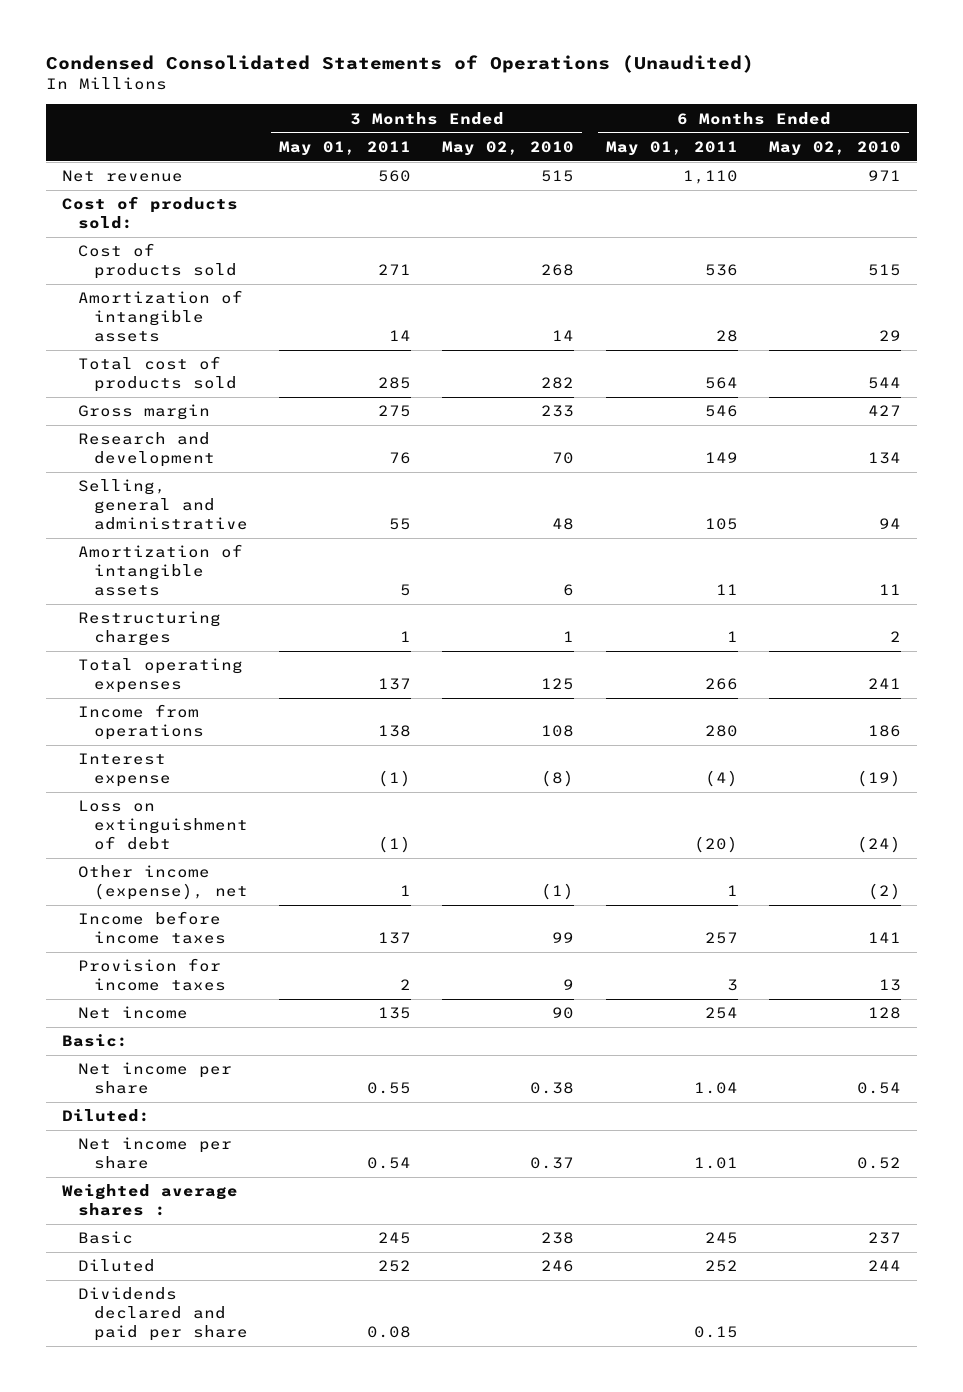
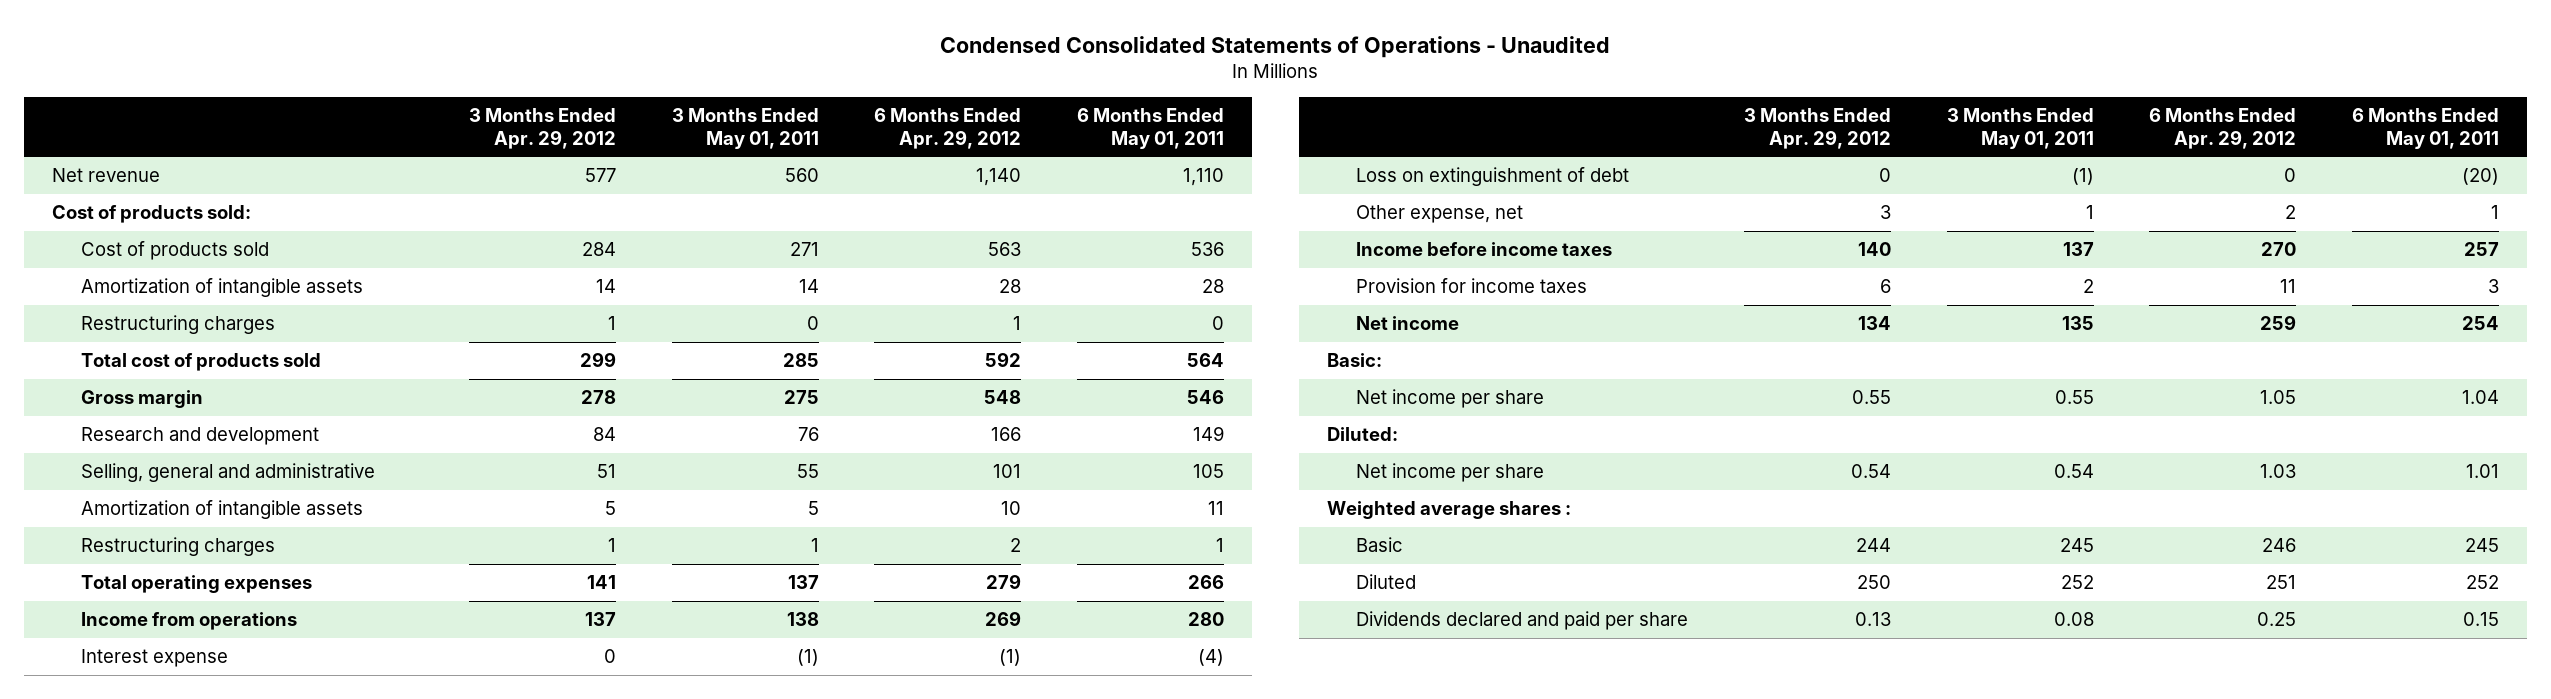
[45,55,754,74] Condensed Consolidated Statements of Operations (Unaudited) -> [940,35,1611,58] Condensed Consolidated Statements of Operations - Unaudited
[442,140,575,156] May 02, 2010 -> none
[769,140,902,156] May 02, 2010 -> none
none -> [468,108,616,149] 3 Months Ended Apr. 29, 2012
none -> [874,108,1022,149] 6 Months Ended Apr. 29, 2012
none -> [81,315,276,335] Restructuring charges
[77,865,248,901] Other income (expense), net -> [1356,205,1524,224] Other expense, net

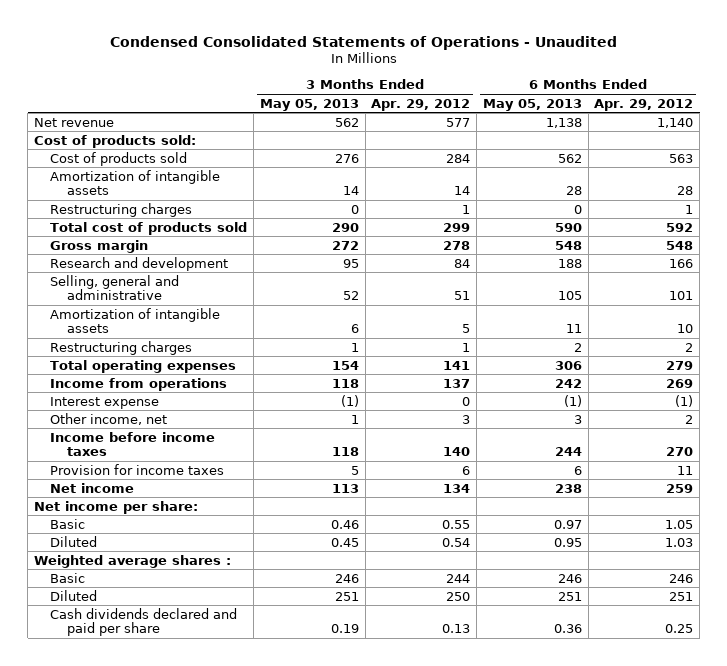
[671,108,819,149] 3 Months Ended May 01, 2011 -> none
[1077,108,1225,149] 6 Months Ended May 01, 2011 -> none
none -> [259,98,359,111] May 05, 2013
none -> [482,98,582,111] May 05, 2013
[1356,167,1630,187] Loss on extinguishment of debt -> none
[1356,205,1524,224] Other expense, net -> [50,412,168,425] Other income, net
[1326,353,1382,368] Basic: -> none
[1326,427,1398,442] Diluted: -> none
none -> [33,500,198,514] Net income per share:
[1356,389,1545,409] Net income per share -> [50,518,86,529] Basic
[1356,463,1545,483] Net income per share -> [50,535,98,547] Diluted
[1356,611,1689,631] Dividends declared and paid per share -> [50,607,238,636] Cash dividends declared and paid per share

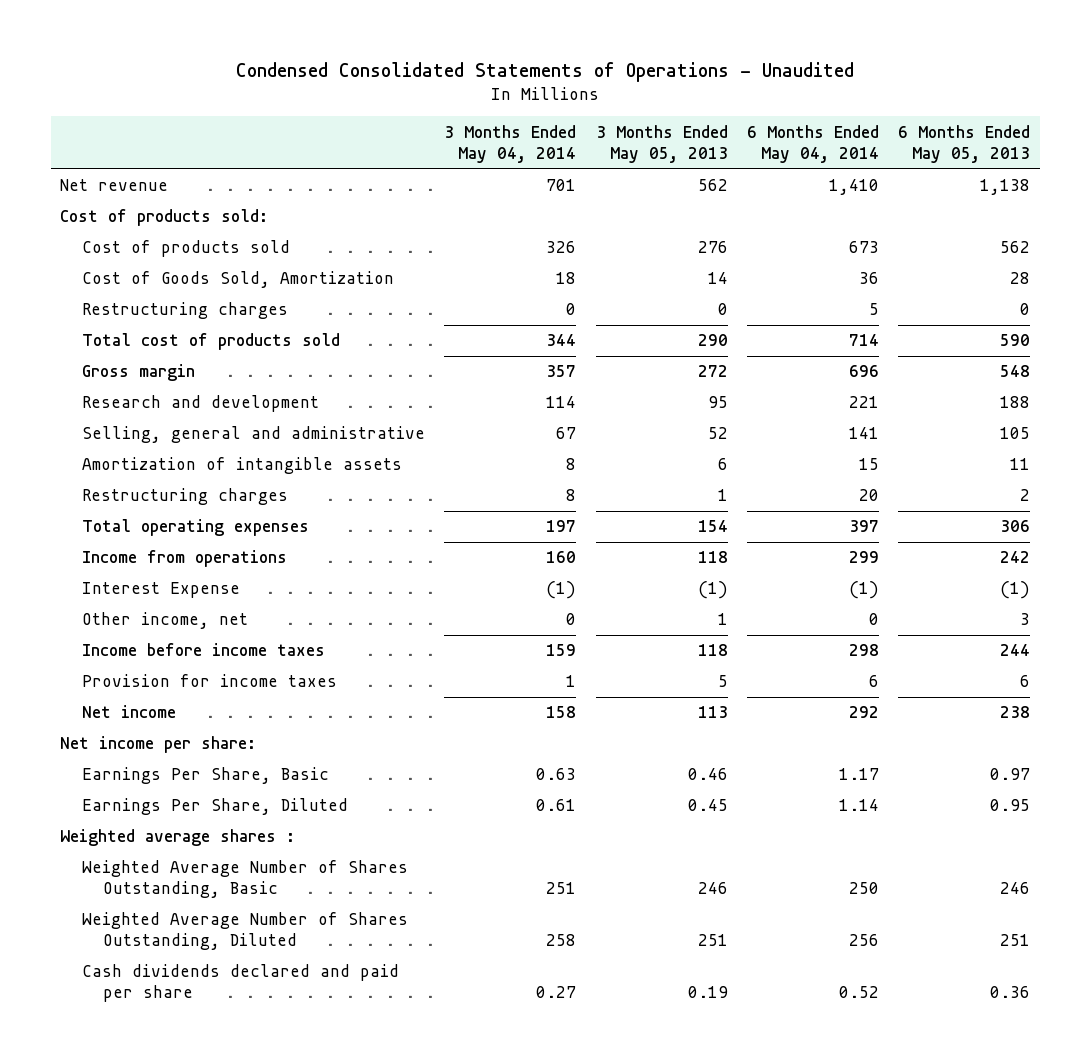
[371,98,471,111] Apr. 29, 2012 -> none
[594,98,694,111] Apr. 29, 2012 -> none
none -> [444,124,577,163] 3 Months Ended May 04, 2014
none -> [747,124,880,163] 6 Months Ended May 04, 2014
[50,169,221,195] Amortization of intangible assets -> [81,271,394,289] Cost of Goods Sold, Amortization
[50,396,160,409] Interest expense -> [81,582,240,599] Interest Expense
[50,518,86,529] Basic -> [81,767,329,785] Earnings Per Share, Basic
[50,535,98,547] Diluted -> [81,798,348,816] Earnings Per Share, Diluted
[50,572,86,583] Basic -> [81,860,408,899] Weighted Average Number of Shares Outstanding, Basic
[50,589,98,601] Diluted -> [81,912,408,951] Weighted Average Number of Shares Outstanding, Diluted

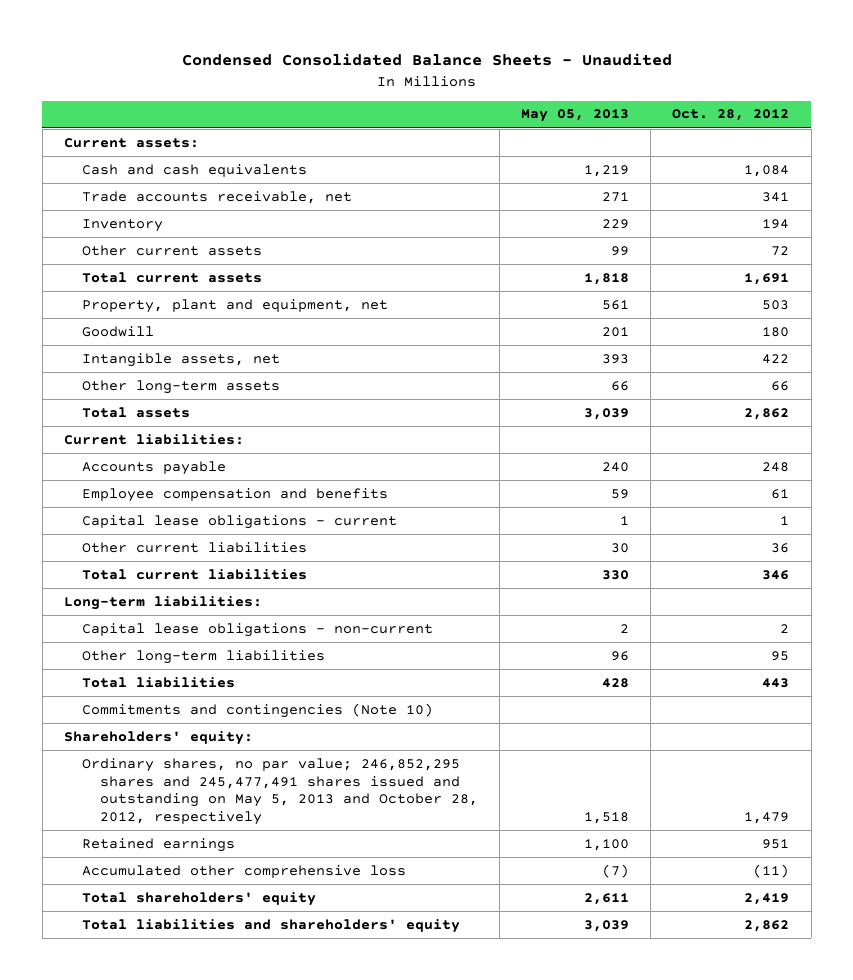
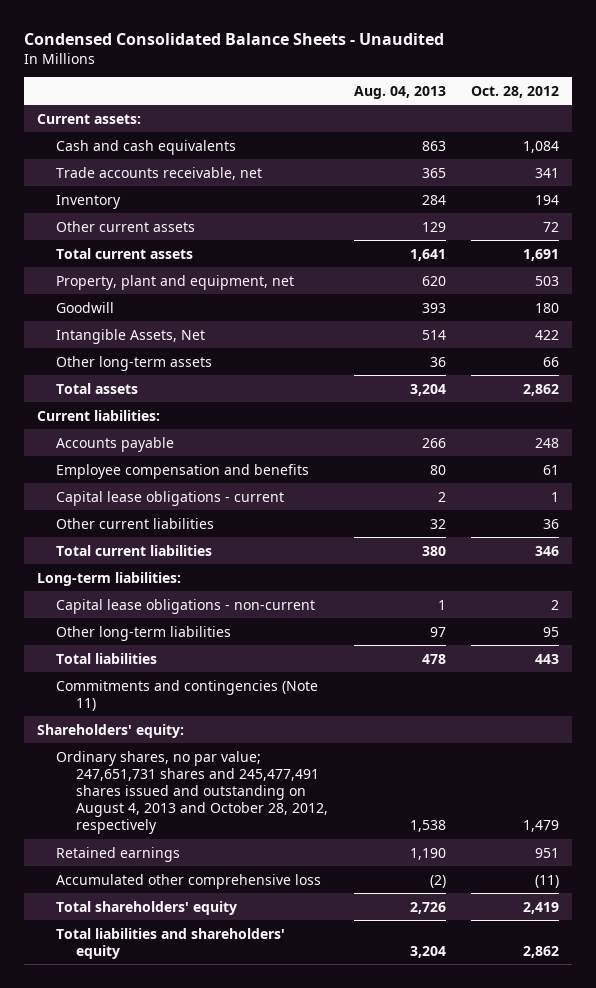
[521,109,630,123] May 05, 2013 -> none
none -> [353,85,446,99] Aug. 04, 2013
[81,352,280,367] Intangible assets, net -> [56,328,206,344] Intangible Assets, Net
[81,702,433,718] Commitments and contingencies (Note 10) -> [56,679,319,711] Commitments and contingencies (Note 11)
[81,757,478,826] Ordinary shares, no par value; 246,852,295 shares and 245,477,491 shares issued and outstanding on May 5, 2013 and October 28, 2012, respectively -> [56,750,328,835] Ordinary shares, no par value; 247,651,731 shares and 245,477,491 shares issued and outstanding on August 4, 2013 and October 28, 2012, respectively

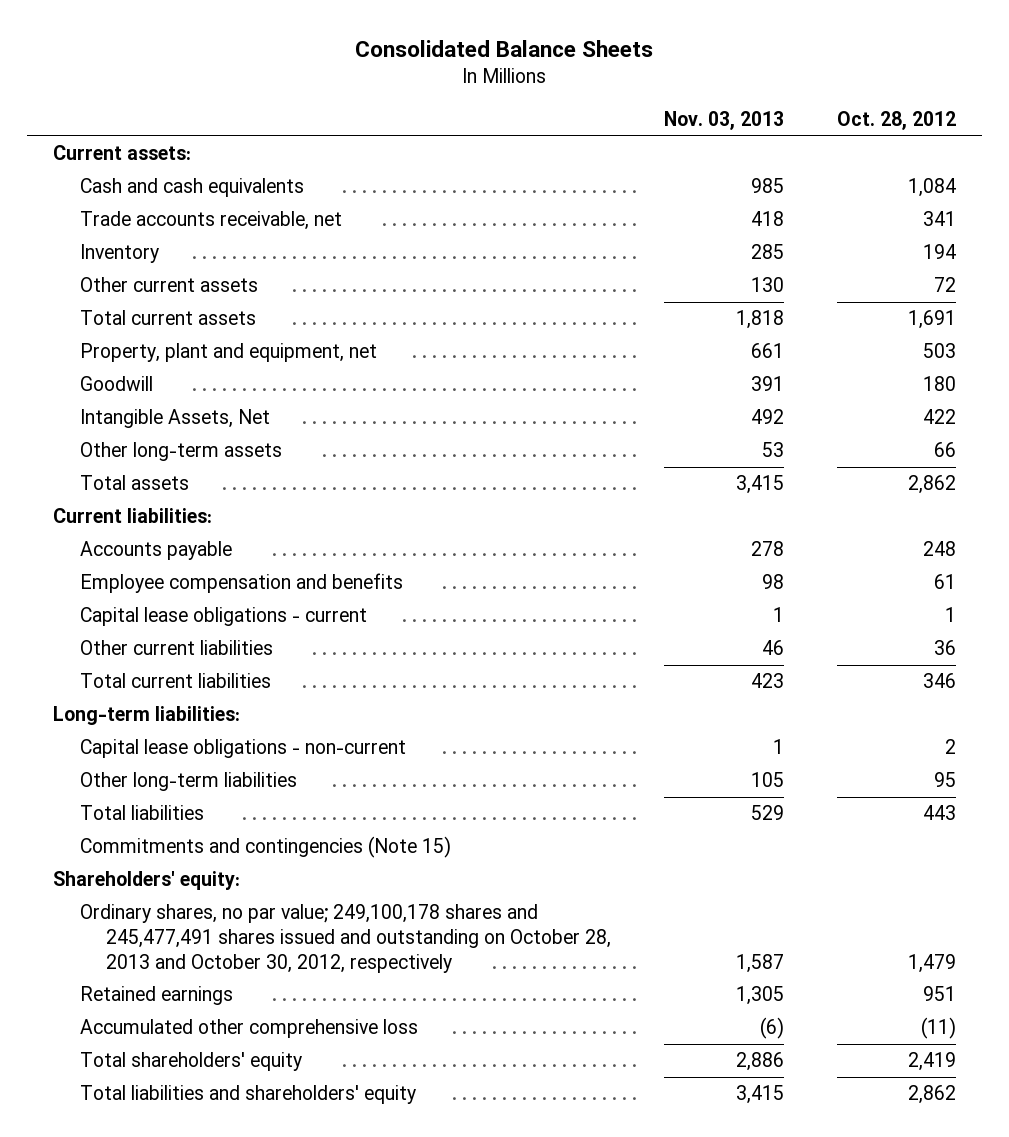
[23,32,444,45] Condensed Consolidated Balance Sheets - Unaudited -> [355,39,654,57] Consolidated Balance Sheets
[353,85,446,99] Aug. 04, 2013 -> none
none -> [663,110,784,130] Nov. 03, 2013
[56,679,319,711] Commitments and contingencies (Note 11) -> [79,836,451,859] Commitments and contingencies (Note 15)
[56,750,328,835] Ordinary shares, no par value; 247,651,731 shares and 245,477,491 shares issued and outstanding on August 4, 2013 and October 28, 2012, respectively -> [79,904,612,973] Ordinary shares, no par value; 249,100,178 shares and 245,477,491 shares issued and outstanding on October 28, 2013 and October 30, 2012, respectively

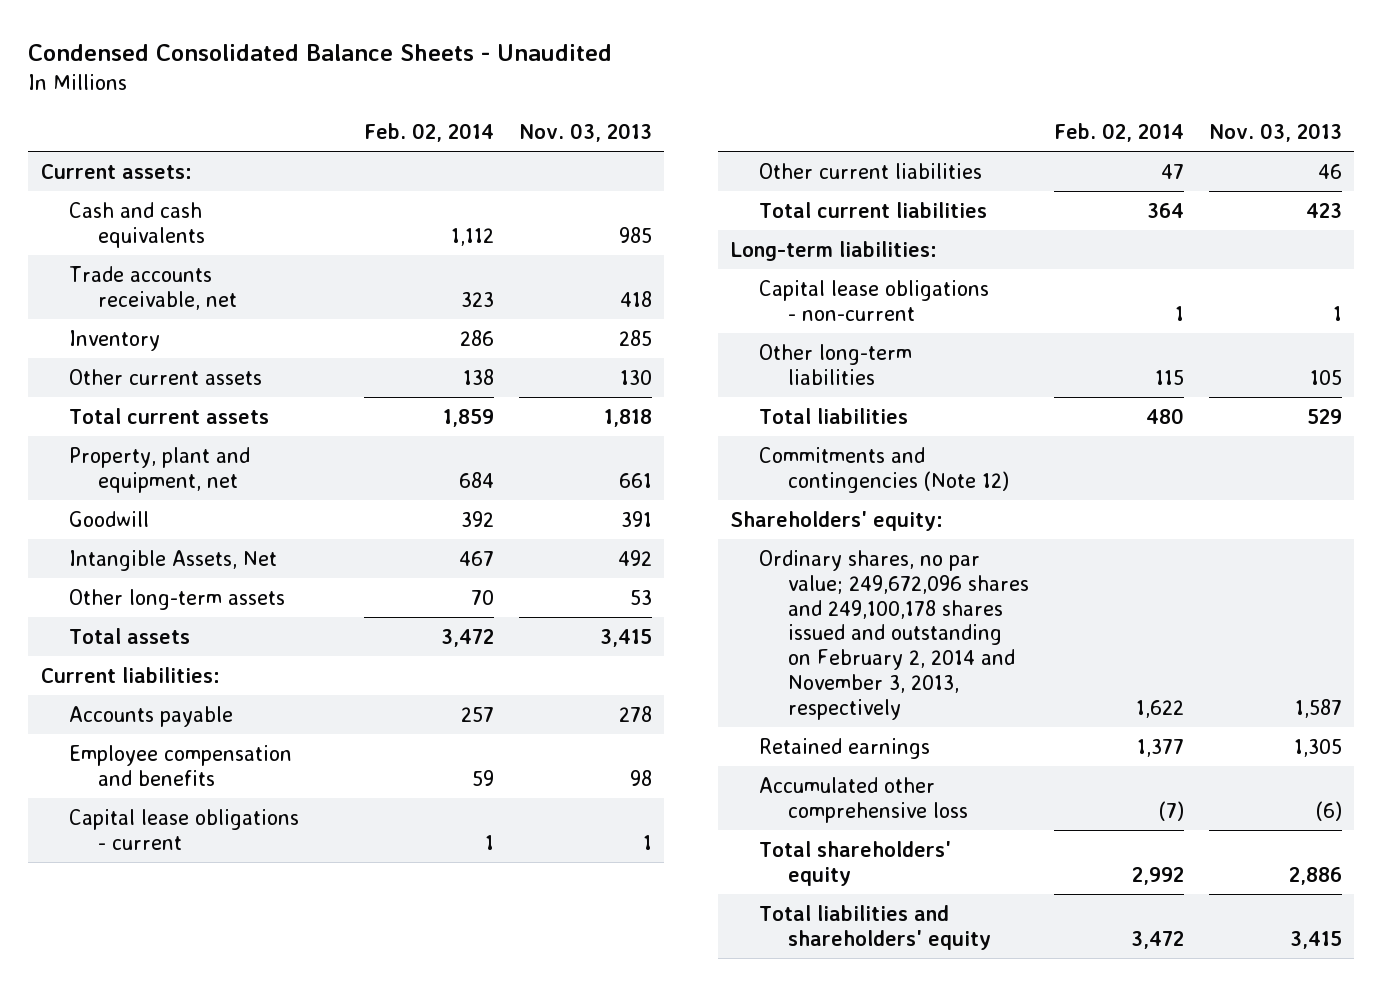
[355,39,654,57] Consolidated Balance Sheets -> [27,44,612,62] Condensed Consolidated Balance Sheets - Unaudited
[836,110,956,130] Oct. 28, 2012 -> none
none -> [363,122,494,142] Feb. 02, 2014
[79,836,451,859] Commitments and contingencies (Note 15) -> [758,446,1009,493] Commitments and contingencies (Note 12)
[79,904,612,973] Ordinary shares, no par value; 249,100,178 shares and 245,477,491 shares issued and outstanding on October 28, 2013 and October 30, 2012, respectively -> [758,549,1029,720] Ordinary shares, no par value; 249,672,096 shares and 249,100,178 shares issued and outstanding on February 2, 2014 and November 3, 2013, respectively

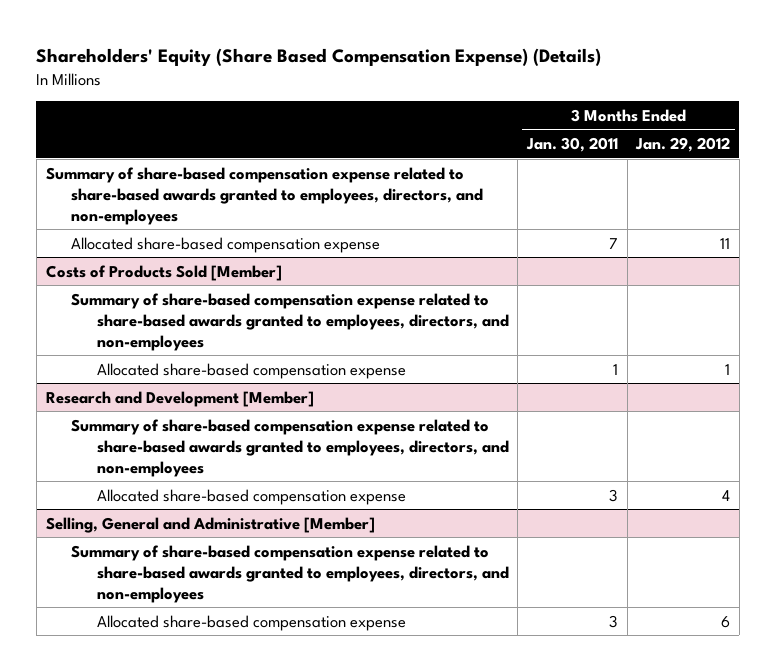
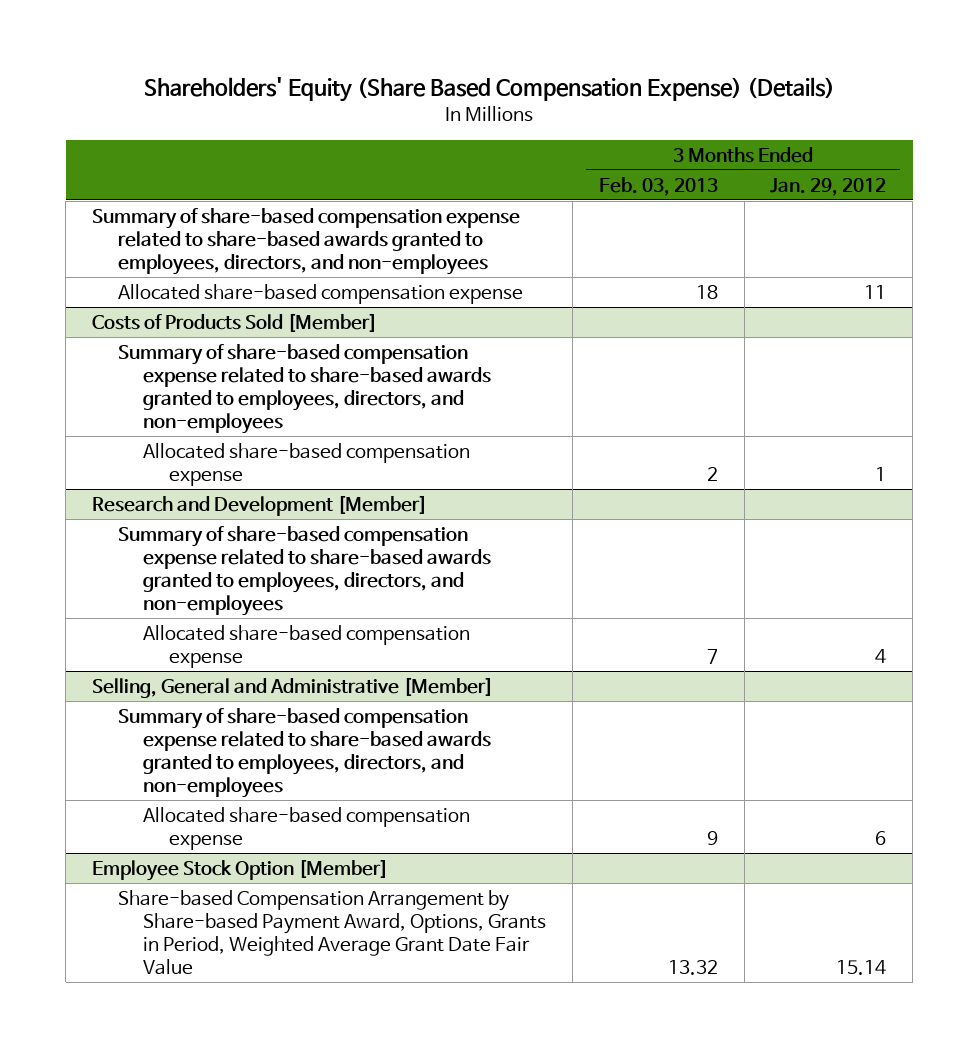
[525,137,618,153] Jan. 30, 2011 -> none
none -> [598,176,718,196] Feb. 03, 2013
none -> [91,858,388,881] Employee Stock Option [Member]
none -> [117,889,547,975] Share-based Compensation Arrangement by Share-based Payment Award, Options, Grants in Period, Weighted Average Grant Date Fair Value

